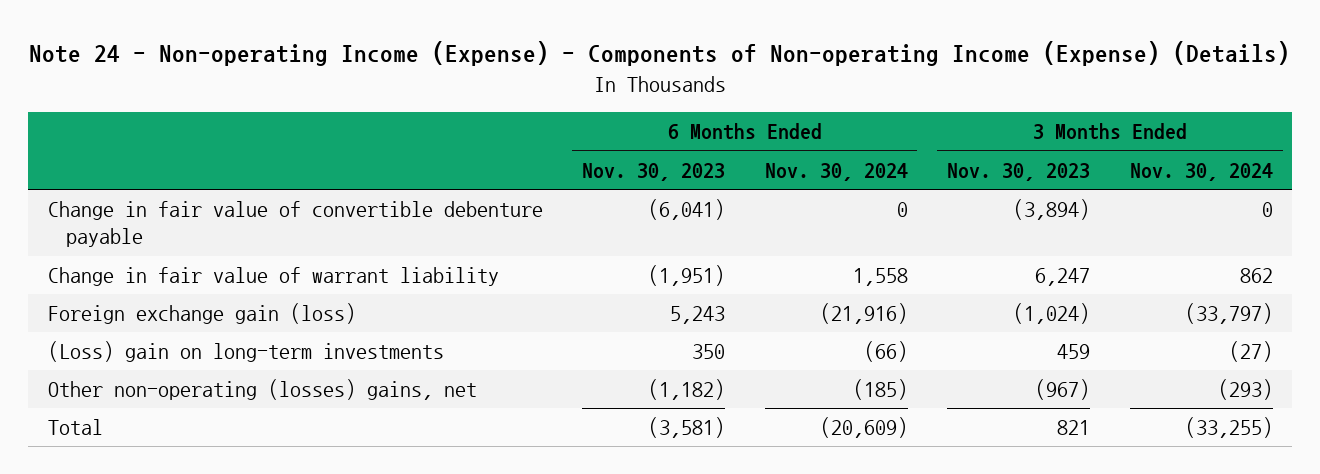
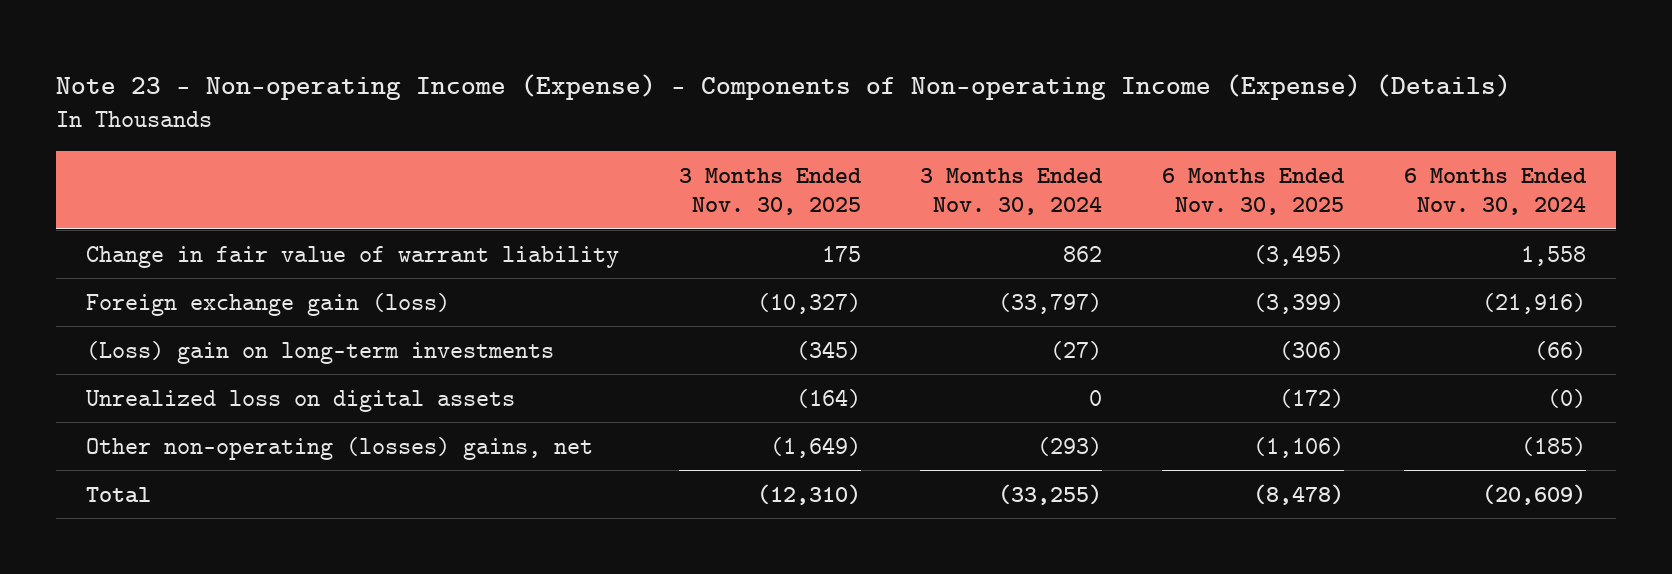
[29,41,1291,67] Note 24 - Non-operating Income (Expense) - Components of Non-operating Income (Expense) (Details) -> [55,73,1511,100] Note 23 - Non-operating Income (Expense) - Components of Non-operating Income (Expense) (Details)
[582,162,726,181] Nov. 30, 2023 -> none
[947,162,1091,181] Nov. 30, 2023 -> none
none -> [678,167,862,215] 3 Months Ended Nov. 30, 2025
none -> [1162,167,1346,215] 6 Months Ended Nov. 30, 2025
[47,201,543,248] Change in fair value of convertible debenture payable -> none
none -> [85,389,515,412] Unrealized loss on digital assets

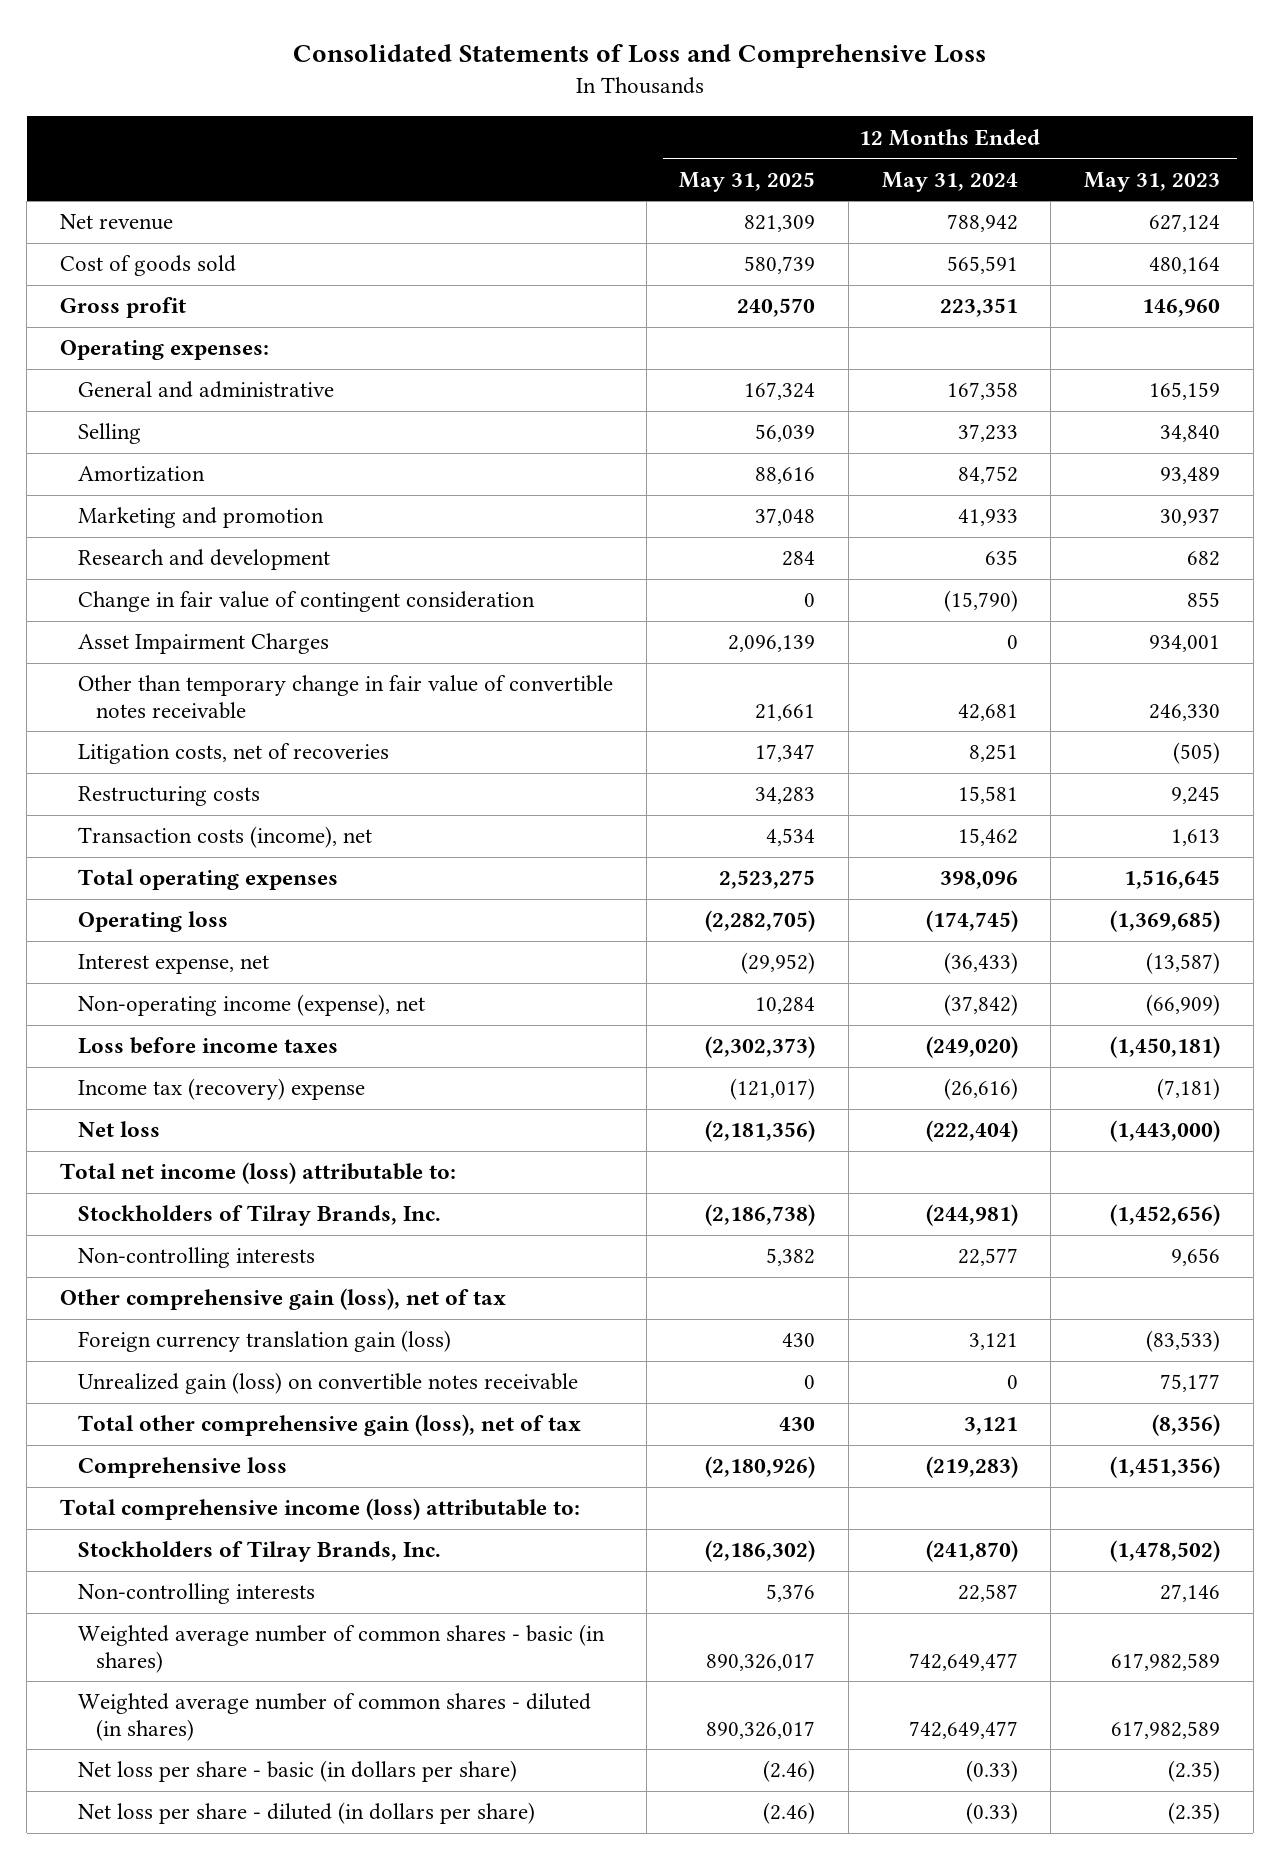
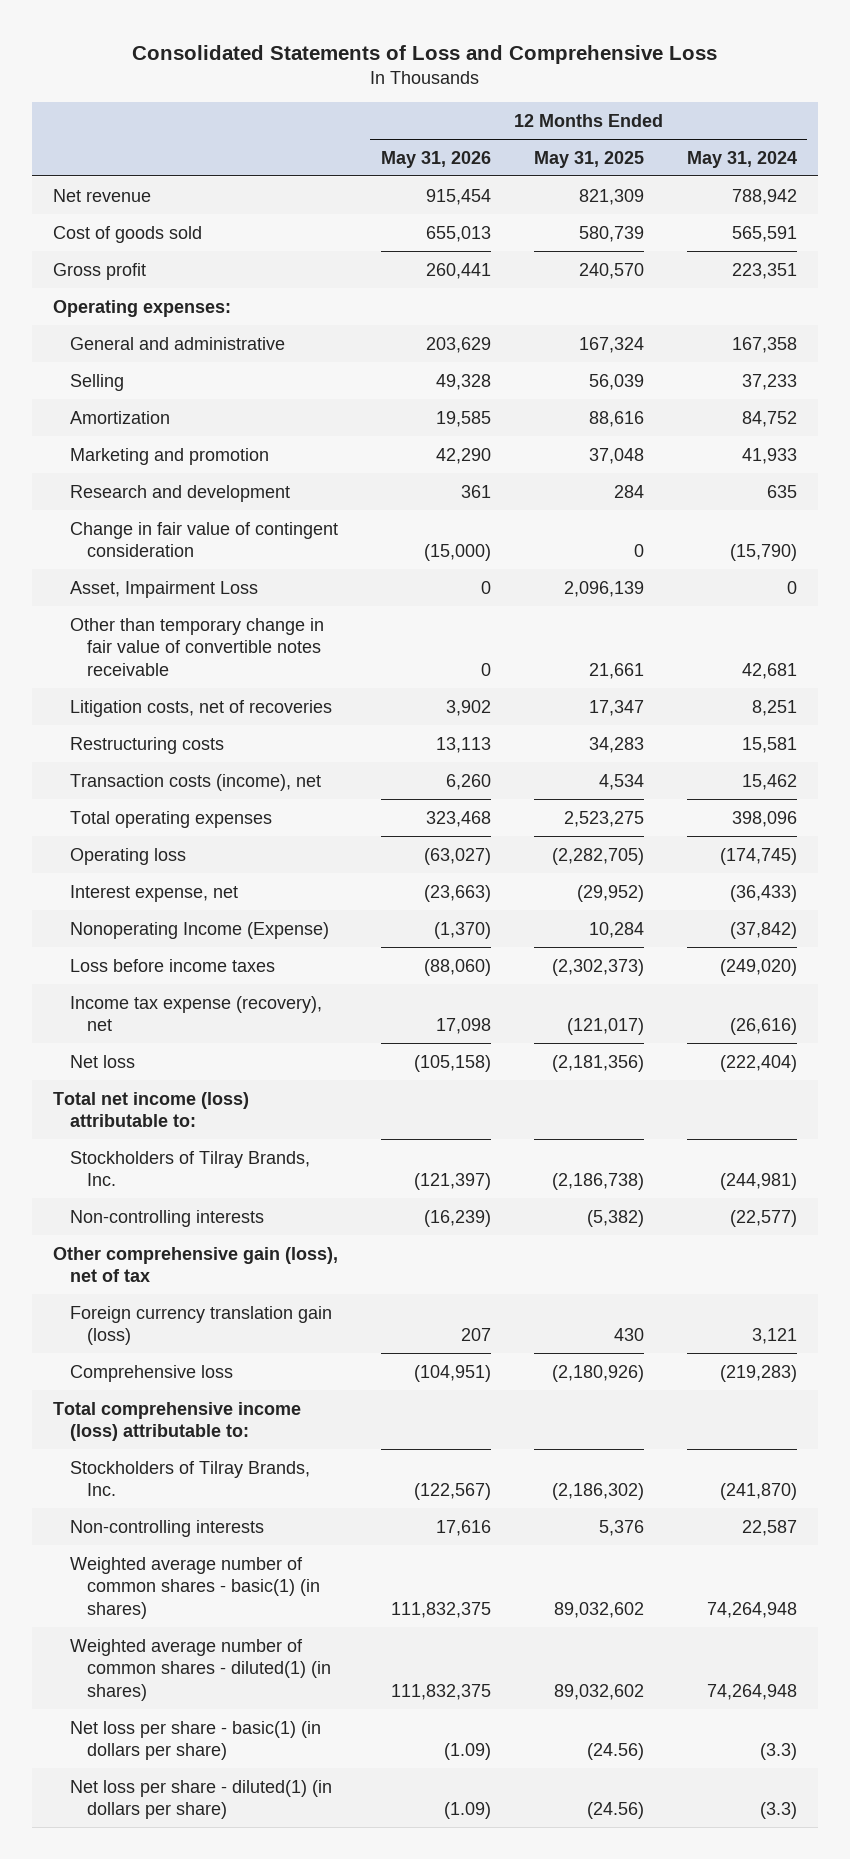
[1084,171,1221,192] May 31, 2023 -> none
none -> [381,150,492,168] May 31, 2026
[78,633,330,655] Asset Impairment Charges -> [70,580,259,598] Asset, Impairment Loss
[78,994,426,1017] Non-operating income (expense), net -> [70,921,330,939] Nonoperating Income (Expense)
[78,1078,366,1101] Income tax (recovery) expense -> [70,995,323,1032] Income tax expense (recovery), net
[766,1248,816,1267] 5,382 -> [586,1209,644,1227] (5,382)
[957,1248,1018,1267] 22,577 -> [729,1209,797,1227] (22,577)
[78,1372,579,1395] Unrealized gain (loss) on convertible notes receivable -> none
[78,1414,582,1437] Total other comprehensive gain (loss), net of tax -> none
[78,1624,606,1673] Weighted average number of common shares - basic (in shares) -> [70,1556,321,1619] Weighted average number of common shares - basic(1) (in shares)
[706,1652,816,1671] 890,326,017 -> [553,1601,644,1618] 89,032,602
[908,1652,1018,1671] 742,649,477 -> [706,1601,797,1618] 74,264,948
[78,1693,592,1741] Weighted average number of common shares - diluted (in shares) -> [70,1638,332,1701] Weighted average number of common shares - diluted(1) (in shares)
[706,1720,816,1739] 890,326,017 -> [553,1683,644,1700] 89,032,602
[908,1720,1018,1739] 742,649,477 -> [706,1683,797,1700] 74,264,948
[78,1760,518,1783] Net loss per share - basic (in dollars per share) -> [70,1720,322,1761] Net loss per share - basic(1) (in dollars per share)
[763,1760,816,1783] (2.46) -> [586,1743,644,1761] (24.56)
[965,1760,1018,1783] (0.33) -> [759,1743,797,1761] (3.3)
[78,1802,536,1825] Net loss per share - diluted (in dollars per share) -> [70,1779,333,1820] Net loss per share - diluted(1) (in dollars per share)
[763,1802,816,1825] (2.46) -> [586,1802,644,1820] (24.56)
[965,1802,1018,1825] (0.33) -> [759,1802,797,1820] (3.3)

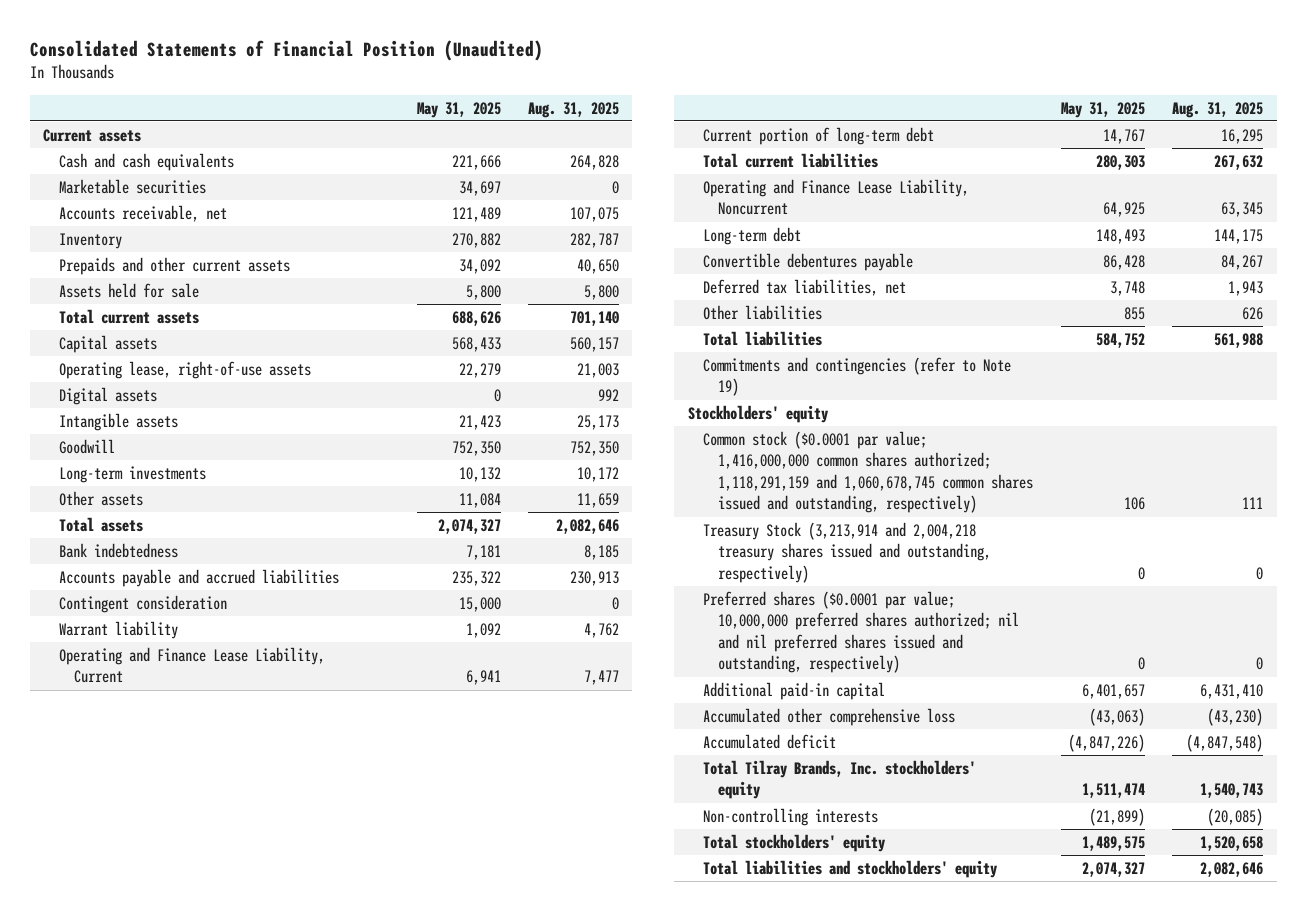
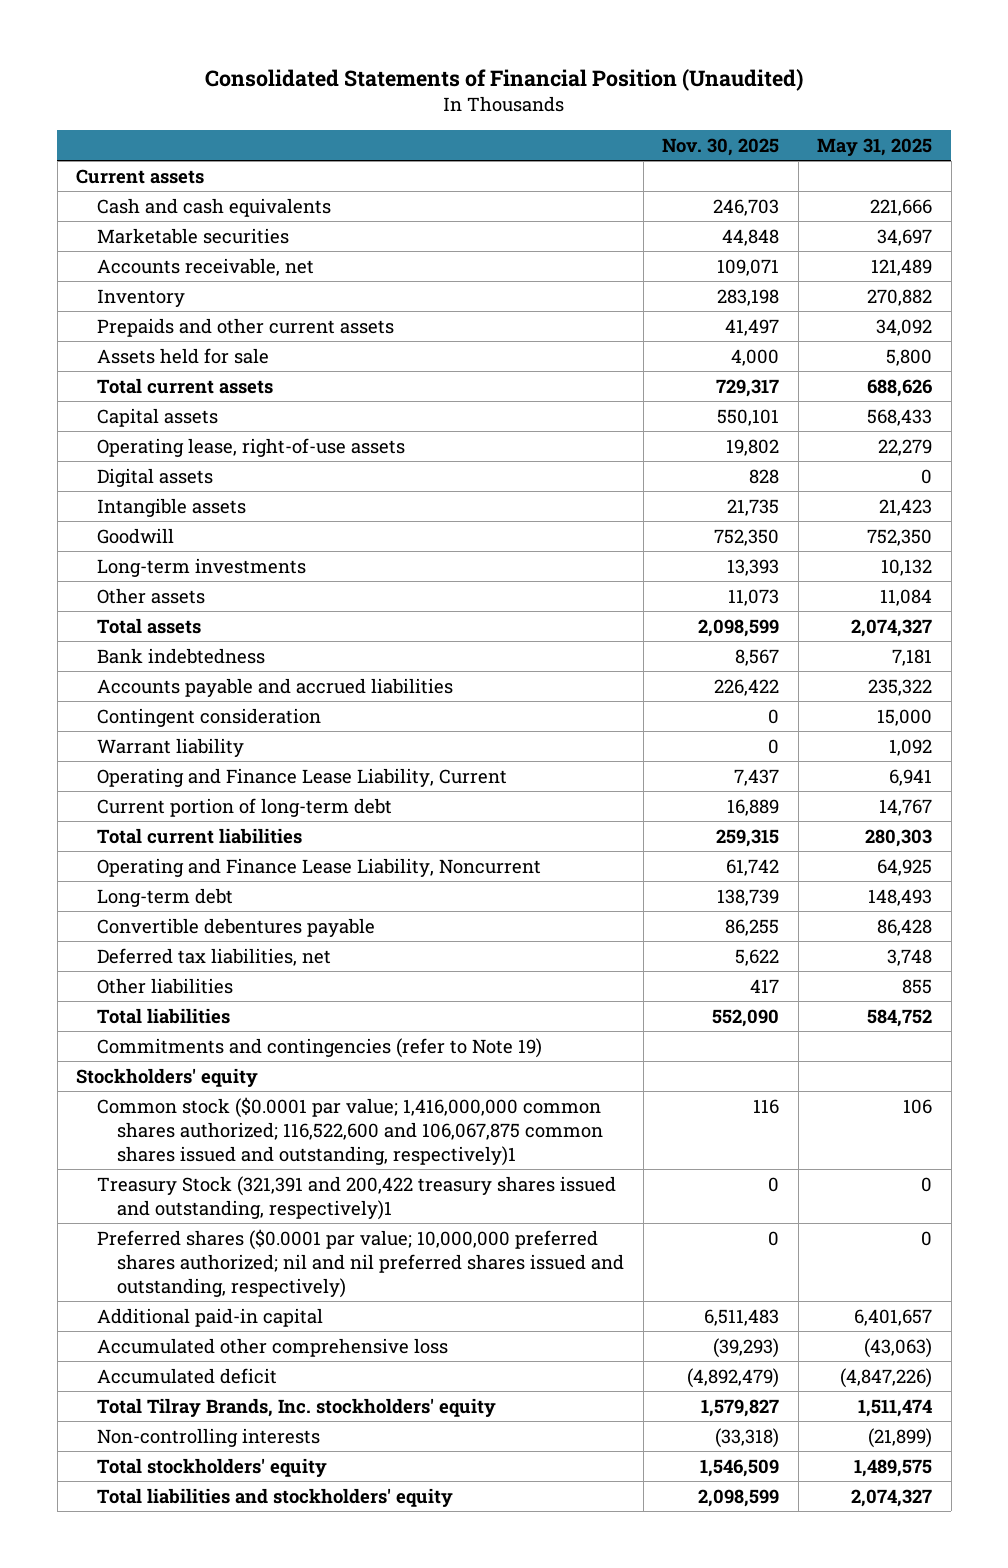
[527,101,619,118] Aug. 31, 2025 -> none
none -> [662,137,780,156] Nov. 30, 2025
[703,430,1034,514] Common stock ($0.0001 par value; 1,416,000,000 common shares authorized; 1,118,291,159 and 1,060,678,745 common shares issued and outstanding, respectively) -> [96,1096,604,1166] Common stock ($0.0001 par value; 1,416,000,000 common shares authorized; 116,522,600 and 106,067,875 common shares issued and outstanding, respectively)1
[703,521,992,583] Treasury Stock (3,213,914 and 2,004,218 treasury shares issued and outstanding, respectively) -> [96,1175,616,1220] Treasury Stock (321,391 and 200,422 treasury shares issued and outstanding, respectively)1

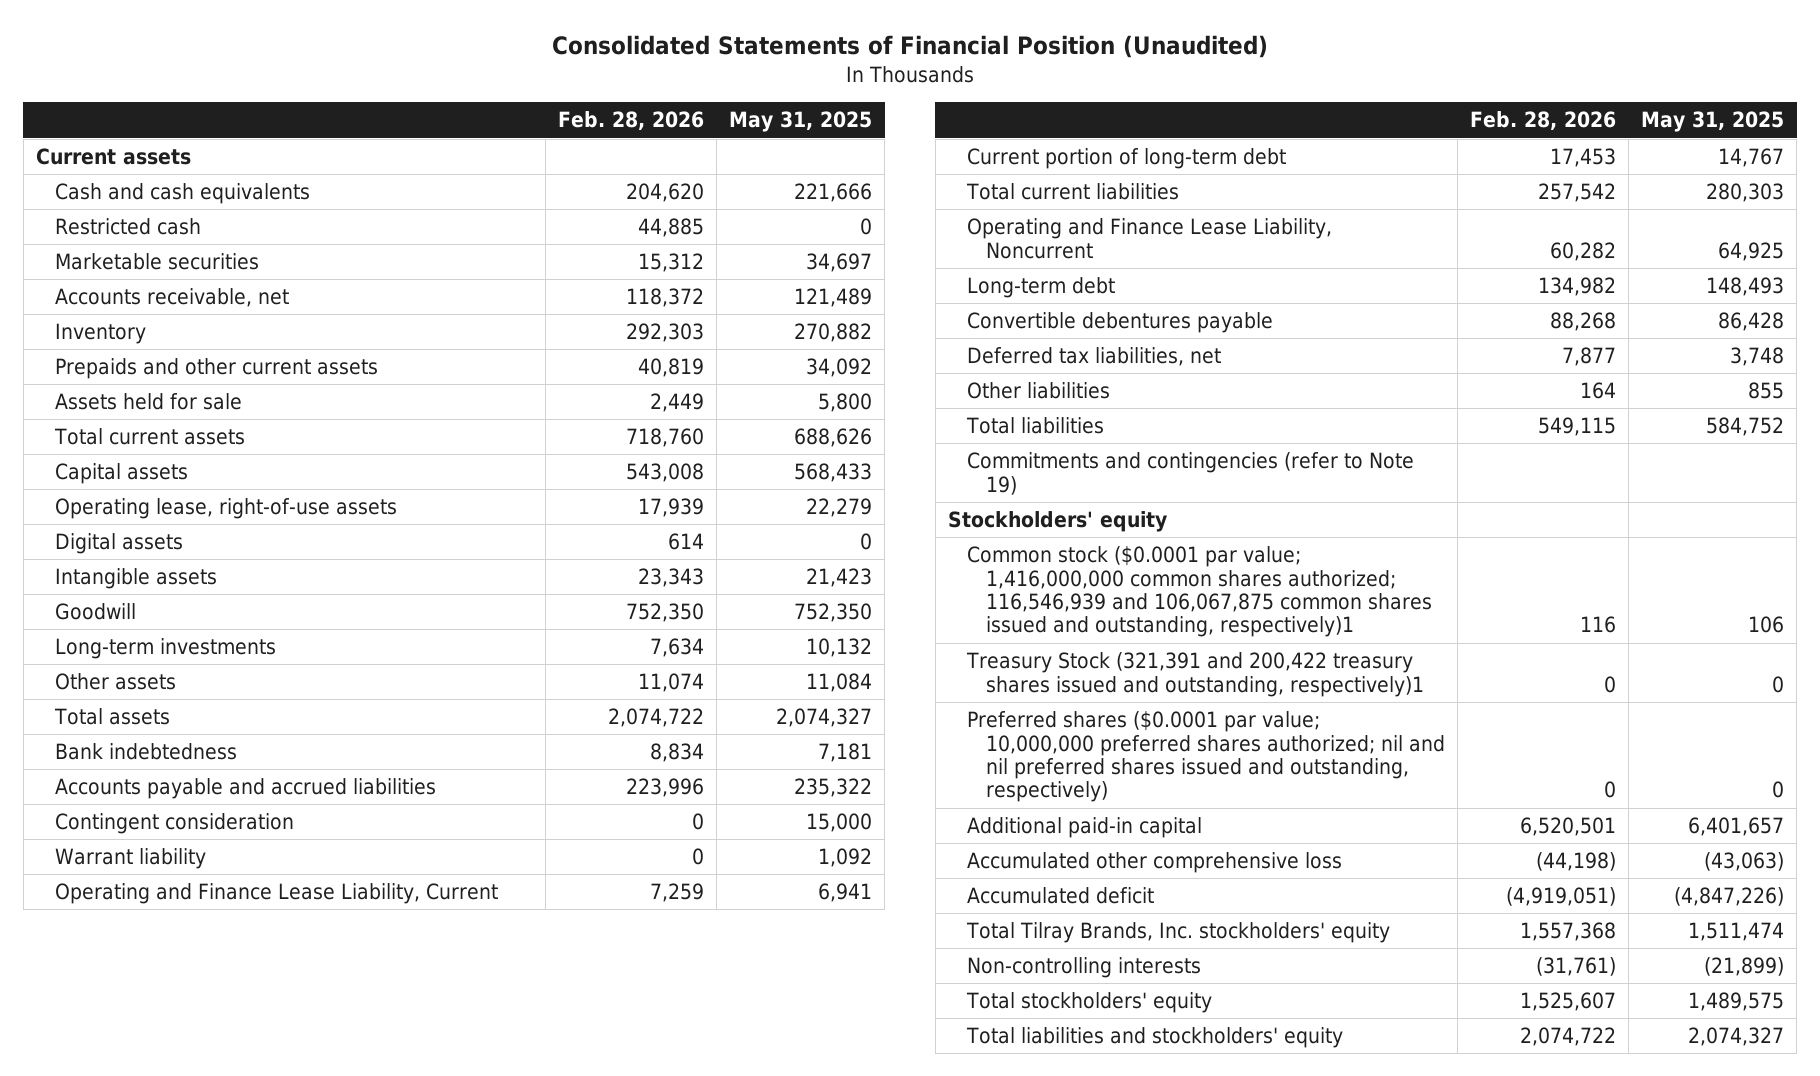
[662,137,780,156] Nov. 30, 2025 -> none
none -> [557,111,704,131] Feb. 28, 2026
none -> [54,218,201,236] Restricted cash
[96,1096,604,1166] Common stock ($0.0001 par value; 1,416,000,000 common shares authorized; 116,522,600 and 106,067,875 common shares issued and outstanding, respectively)1 -> [966,546,1433,638] Common stock ($0.0001 par value; 1,416,000,000 common shares authorized; 116,546,939 and 106,067,875 common shares issued and outstanding, respectively)1

